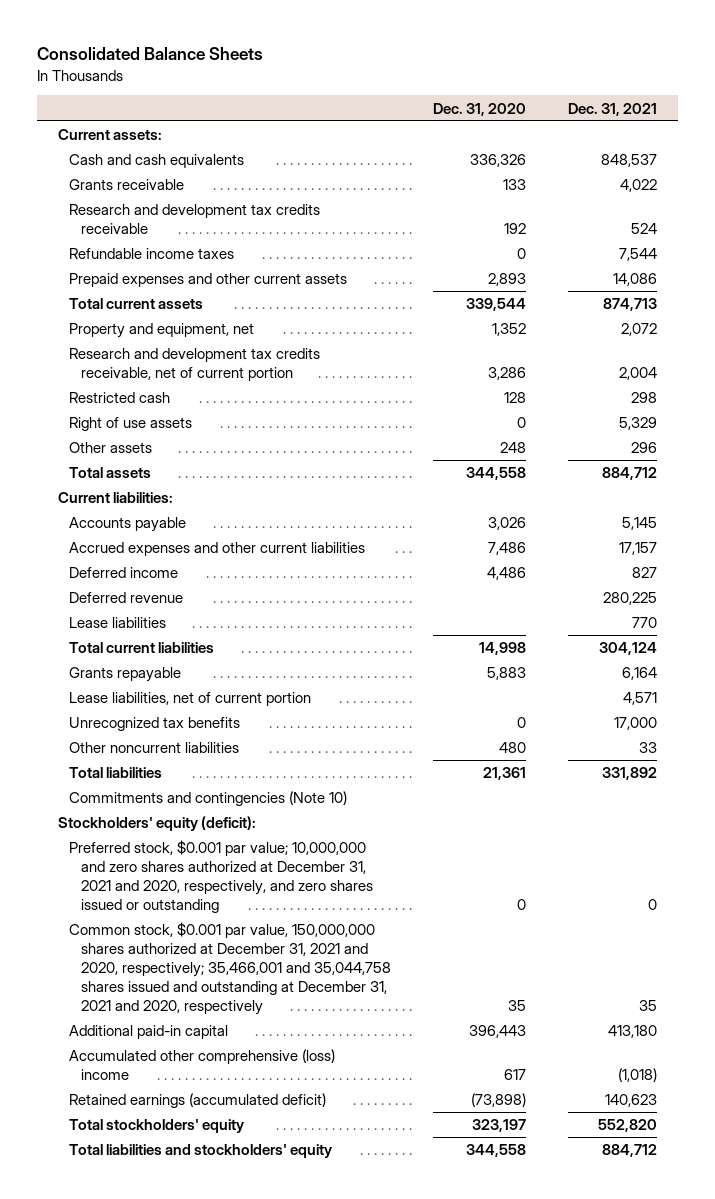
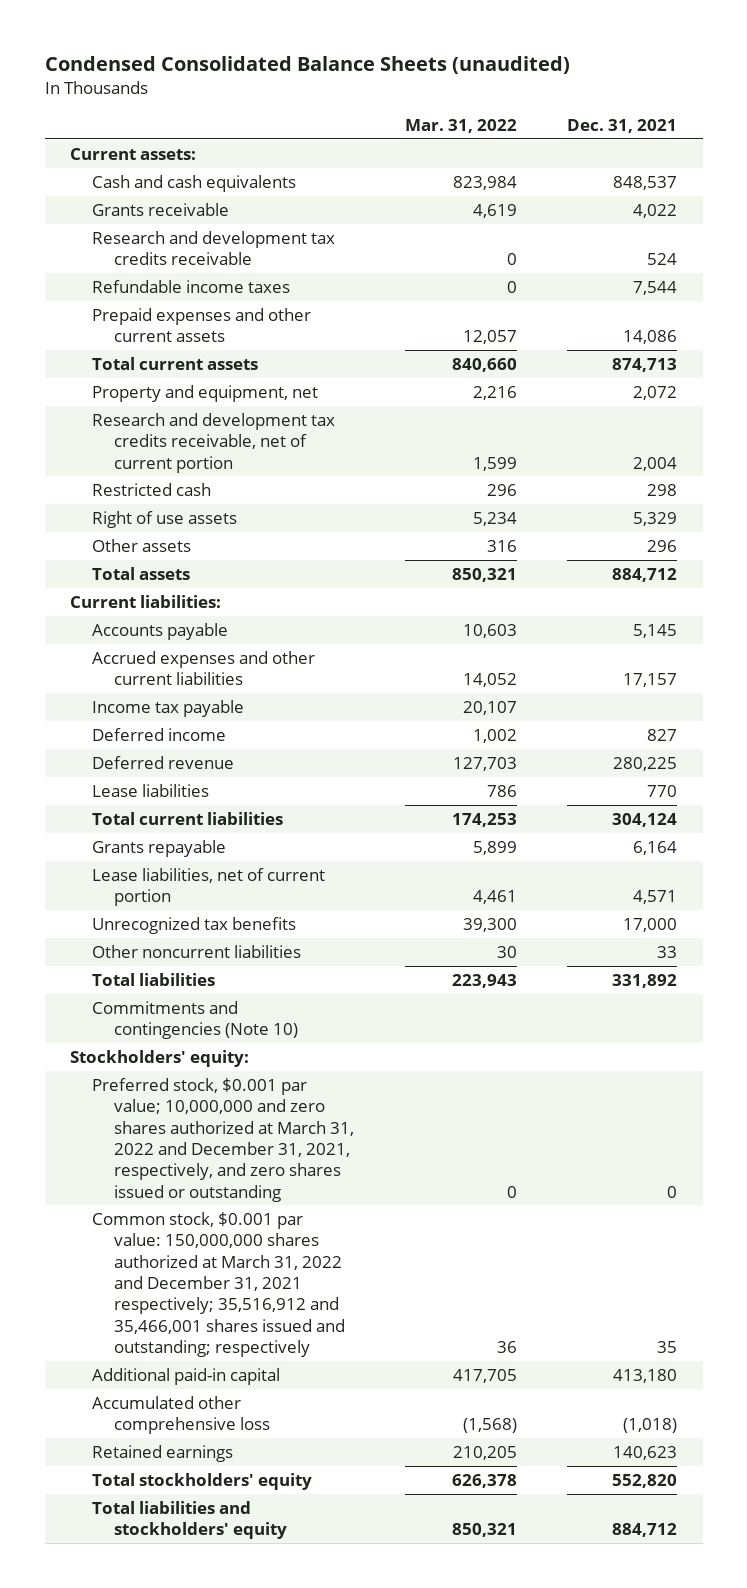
[37,47,264,61] Consolidated Balance Sheets -> [44,56,570,75] Condensed Consolidated Balance Sheets (unaudited)
[432,102,526,116] Dec. 31, 2020 -> none
none -> [404,119,517,134] Mar. 31, 2022
none -> [91,699,244,717] Income tax payable
[58,816,257,832] Stockholders' equity (deficit): -> [69,1049,249,1067] Stockholders' equity:
[69,840,373,914] Preferred stock, $0.001 par value; 10,000,000 and zero shares authorized at December 31, 2021 and 2020, respectively, and zero shares issued or outstanding -> [91,1077,355,1202] Preferred stock, $0.001 par value; 10,000,000 and zero shares authorized at March 31, 2022 and December 31, 2021, respectively, and zero shares issued or outstanding
[69,922,391,1016] Common stock, $0.001 par value, 150,000,000 shares authorized at December 31, 2021 and 2020, respectively; 35,466,001 and 35,044,758 shares issued and outstanding at December 31, 2021 and 2020, respectively -> [91,1211,346,1358] Common stock, $0.001 par value: 150,000,000 shares authorized at March 31, 2022 and December 31, 2021 respectively; 35,516,912 and 35,466,001 shares issued and outstanding; respectively
[69,1049,336,1081] Accumulated other comprehensive (loss) income -> [91,1395,271,1435] Accumulated other comprehensive loss
[69,1093,327,1109] Retained earnings (accumulated deficit) -> [91,1444,233,1462] Retained earnings

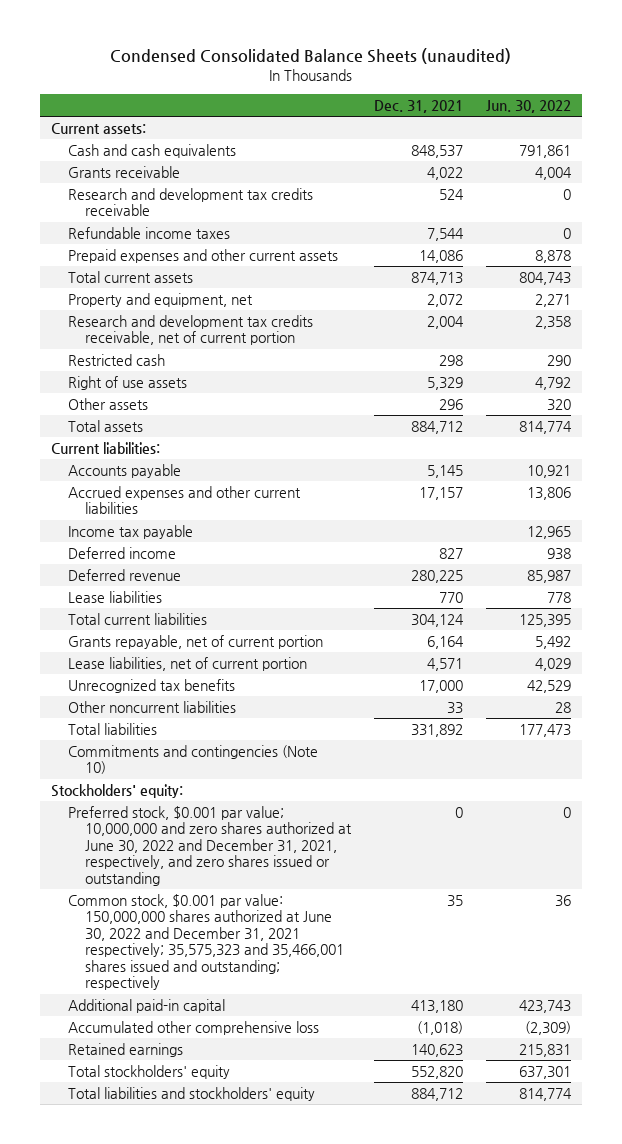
[404,119,517,134] Mar. 31, 2022 -> none
none -> [485,99,571,113] Jun. 30, 2022
[91,839,226,857] Grants repayable -> [68,635,324,650] Grants repayable, net of current portion
[91,1077,355,1202] Preferred stock, $0.001 par value; 10,000,000 and zero shares authorized at March 31, 2022 and December 31, 2021, respectively, and zero shares issued or outstanding -> [68,806,353,886] Preferred stock, $0.001 par value; 10,000,000 and zero shares authorized at June 30, 2022 and December 31, 2021, respectively, and zero shares issued or outstanding
[91,1211,346,1358] Common stock, $0.001 par value: 150,000,000 shares authorized at March 31, 2022 and December 31, 2021 respectively; 35,516,912 and 35,466,001 shares issued and outstanding; respectively -> [68,894,345,991] Common stock, $0.001 par value: 150,000,000 shares authorized at June 30, 2022 and December 31, 2021 respectively; 35,575,323 and 35,466,001 shares issued and outstanding; respectively

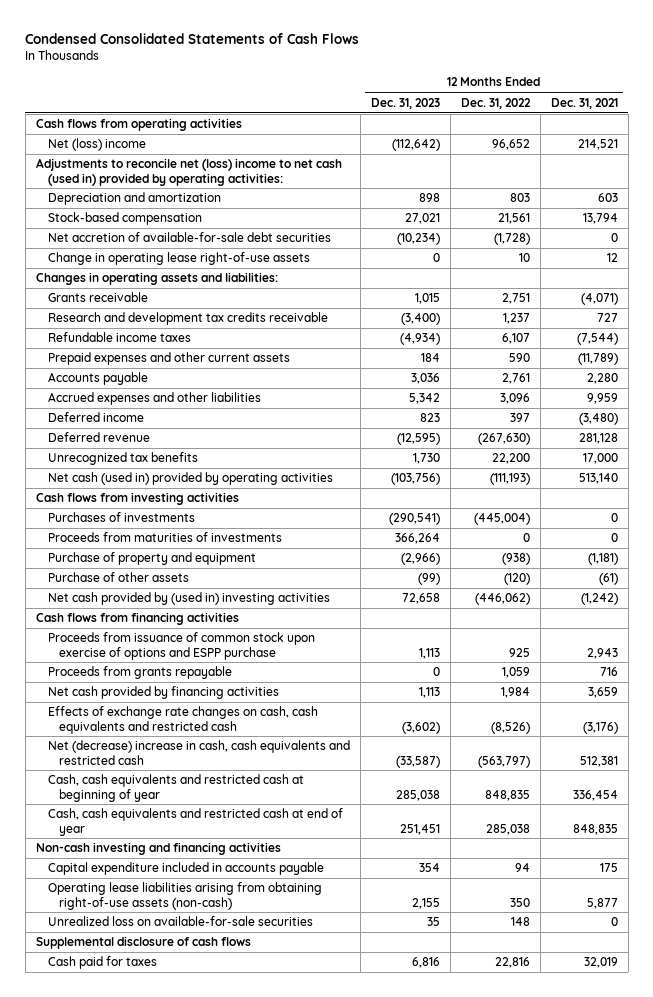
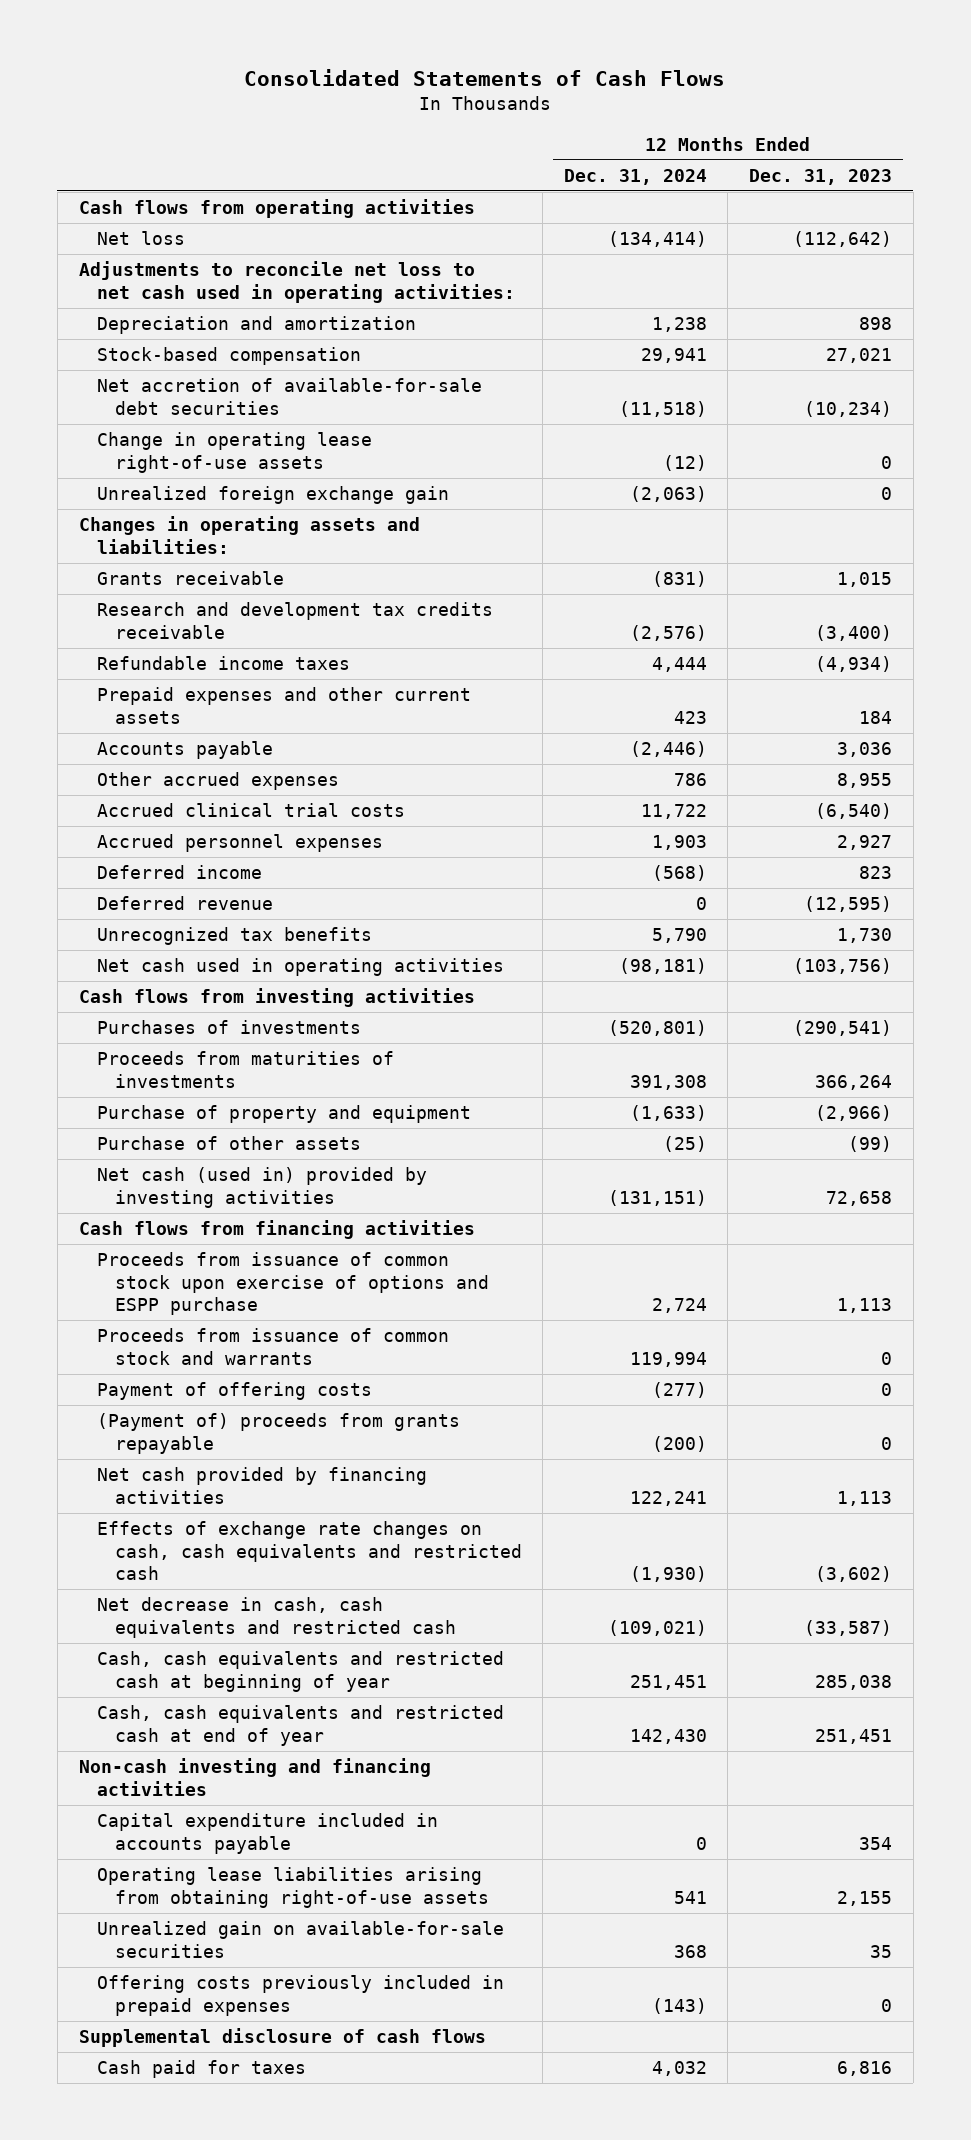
[25,32,360,44] Condensed Consolidated Statements of Cash Flows -> [244,68,726,86] Consolidated Statements of Cash Flows
[460,97,531,109] Dec. 31, 2022 -> none
[550,97,618,109] Dec. 31, 2021 -> none
none -> [563,168,707,185] Dec. 31, 2024
[47,138,146,152] Net (loss) income -> [96,231,185,246] Net loss
[35,158,342,186] Adjustments to reconcile net (loss) income to net cash (used in) provided by operating activities: -> [78,261,515,303] Adjustments to reconcile net loss to net cash used in operating activities:
none -> [96,486,449,505] Unrealized foreign exchange gain
[47,392,261,406] Accrued expenses and other liabilities -> [96,772,339,791] Other accrued expenses
[408,393,440,405] 5,342 -> [836,773,892,789] 8,955
none -> [96,803,405,818] Accrued clinical trial costs
none -> [96,834,383,853] Accrued personnel expenses
[47,472,333,486] Net cash (used in) provided by operating activities -> [96,958,504,977] Net cash used in operating activities
[47,592,330,606] Net cash provided by (used in) investing activities -> [96,1167,427,1208] Net cash (used in) provided by investing activities
none -> [96,1328,449,1365] Proceeds from issuance of common stock and warrants
none -> [96,1382,372,1401] Payment of offering costs
[47,666,232,680] Proceeds from grants repayable -> [96,1413,460,1454] (Payment of) proceeds from grants repayable
[47,740,350,765] Net (decrease) increase in cash, cash equivalents and restricted cash -> [96,1597,456,1638] Net decrease in cash, cash equivalents and restricted cash
[47,882,322,910] Operating lease liabilities arising from obtaining right-of-use assets (non-cash) -> [96,1867,489,1908] Operating lease liabilities arising from obtaining right-of-use assets
[47,916,313,927] Unrealized loss on available-for-sale securities -> [96,1921,504,1958] Unrealized gain on available-for-sale securities
none -> [96,1975,504,2016] Offering costs previously included in prepaid expenses

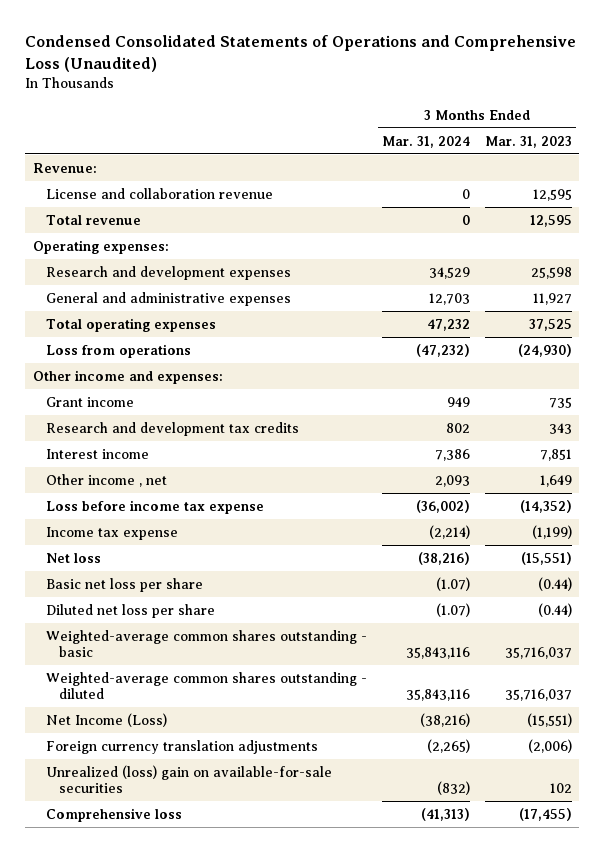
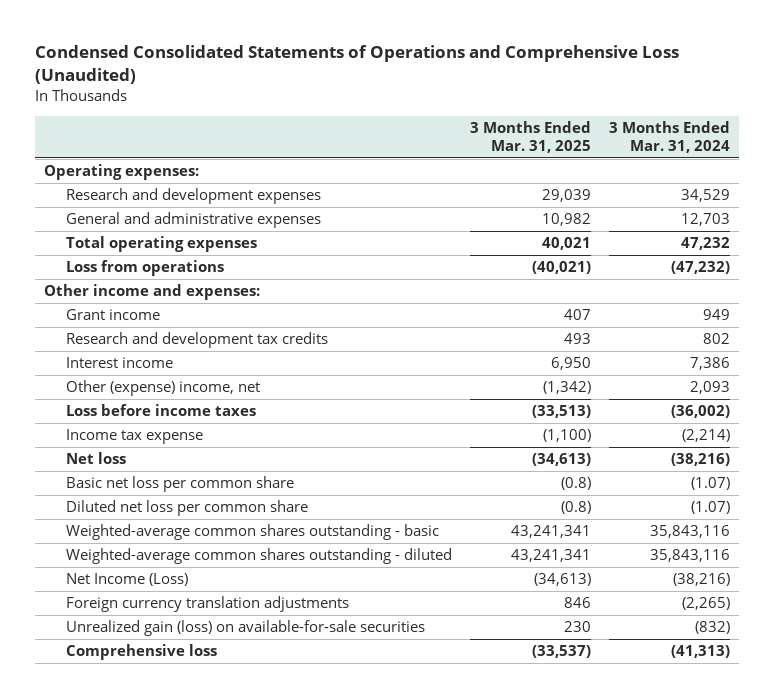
[484,135,572,148] Mar. 31, 2023 -> none
none -> [469,120,591,154] 3 Months Ended Mar. 31, 2025
[32,162,97,173] Revenue: -> none
[45,187,273,199] License and collaboration revenue -> none
[45,214,141,225] Total revenue -> none
[45,473,167,487] Other income , net -> [66,380,261,397] Other (expense) income, net
[45,499,264,514] Loss before income tax expense -> [66,404,257,417] Loss before income taxes
[45,577,203,592] Basic net loss per share -> [66,476,295,493] Basic net loss per common share
[45,603,215,618] Diluted net loss per share -> [66,500,309,517] Diluted net loss per common share
[45,764,332,794] Unrealized (loss) gain on available-for-sale securities -> [66,620,426,637] Unrealized gain (loss) on available-for-sale securities

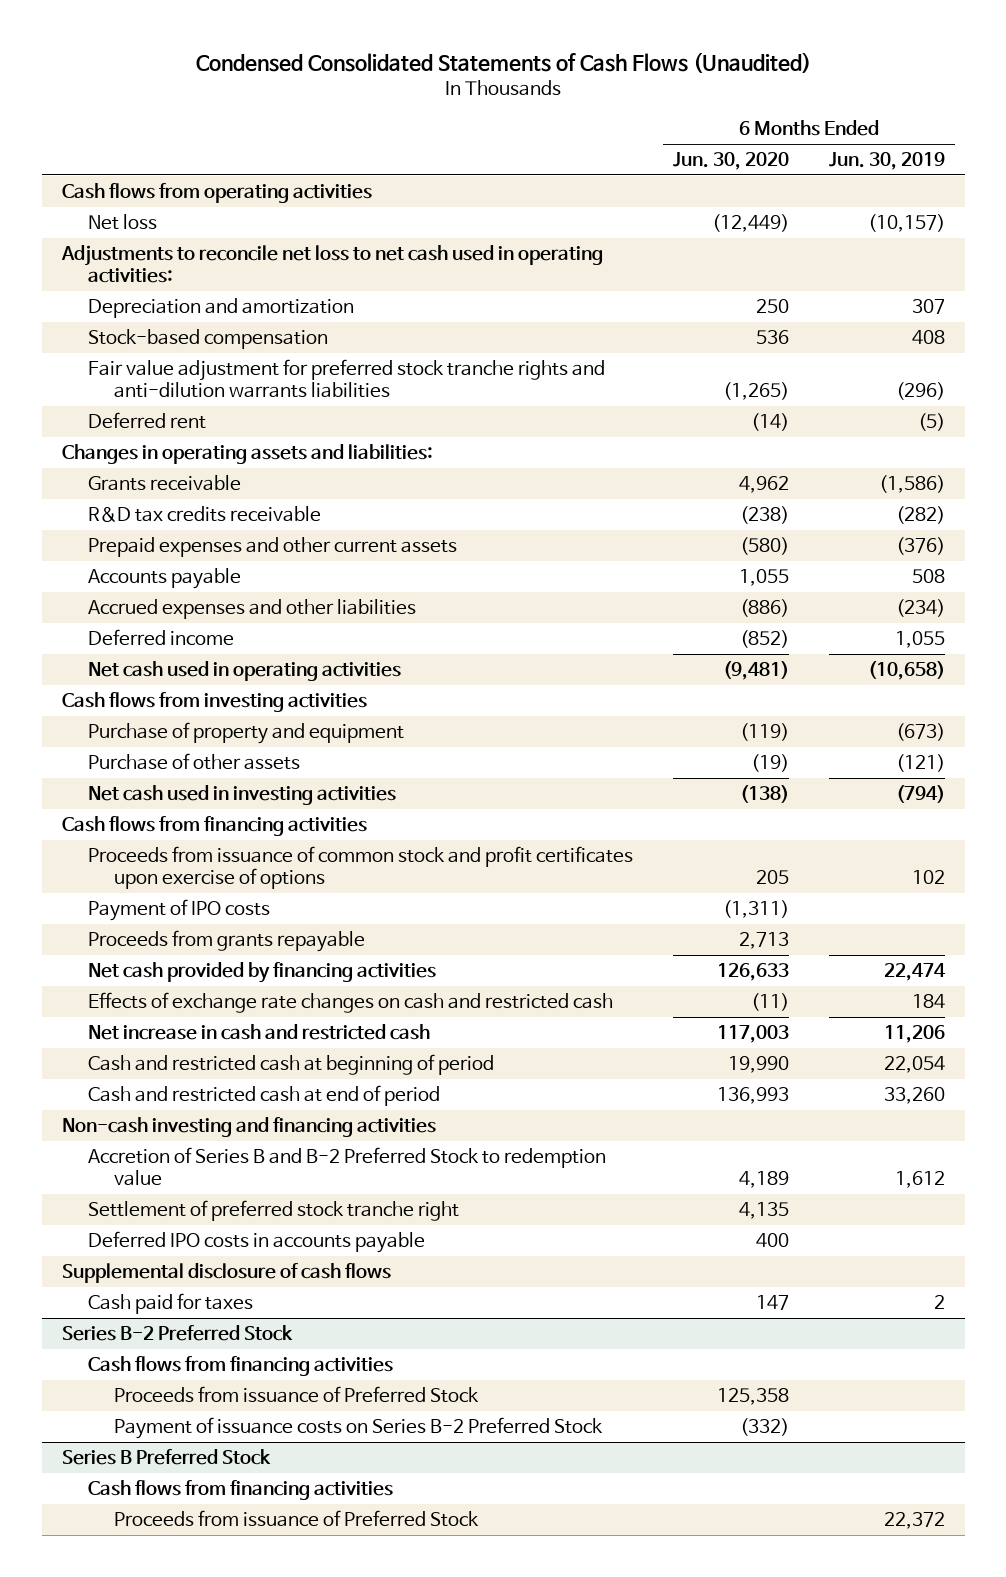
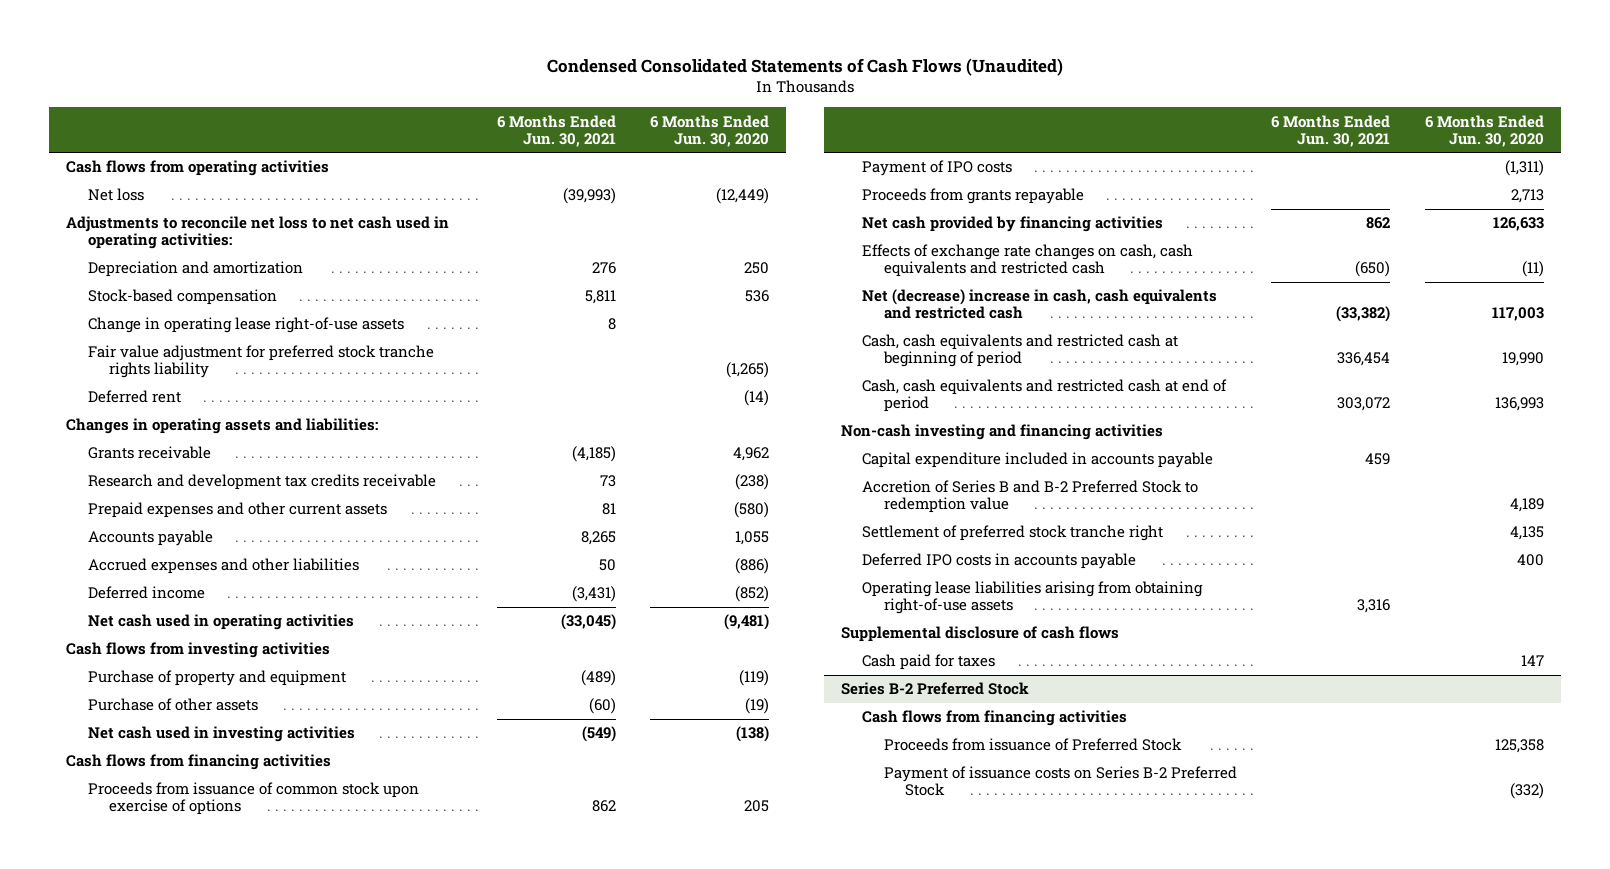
[828,152,945,171] Jun. 30, 2019 -> none
none -> [496,114,616,147] 6 Months Ended Jun. 30, 2021
none -> [87,317,404,334] Change in operating lease right-of-use assets
[87,358,605,399] Fair value adjustment for preferred stock tranche rights and anti-dilution warrants liabilities -> [87,345,434,379] Fair value adjustment for preferred stock tranche rights liability
[87,505,321,522] R&D tax credits receivable -> [87,474,436,491] Research and development tax credits receivable
[87,845,633,890] Proceeds from issuance of common stock and profit certificates upon exercise of options -> [87,782,419,816] Proceeds from issuance of common stock upon exercise of options
[87,991,613,1013] Effects of exchange rate changes on cash and restricted cash -> [862,244,1194,278] Effects of exchange rate changes on cash, cash equivalents and restricted cash
[87,1023,430,1040] Net increase in cash and restricted cash -> [862,289,1218,320] Net (decrease) increase in cash, cash equivalents and restricted cash
[87,1053,494,1075] Cash and restricted cash at beginning of period -> [862,334,1179,368] Cash, cash equivalents and restricted cash at beginning of period
[87,1084,440,1106] Cash and restricted cash at end of period -> [862,379,1228,413] Cash, cash equivalents and restricted cash at end of period
none -> [862,452,1214,469] Capital expenditure included in accounts payable
none -> [862,581,1204,615] Operating lease liabilities arising from obtaining right-of-use assets
[61,1448,271,1465] Series B Preferred Stock -> none
[87,1479,393,1500] Cash flows from financing activities -> none
[114,1509,480,1527] Proceeds from issuance of Preferred Stock -> none

